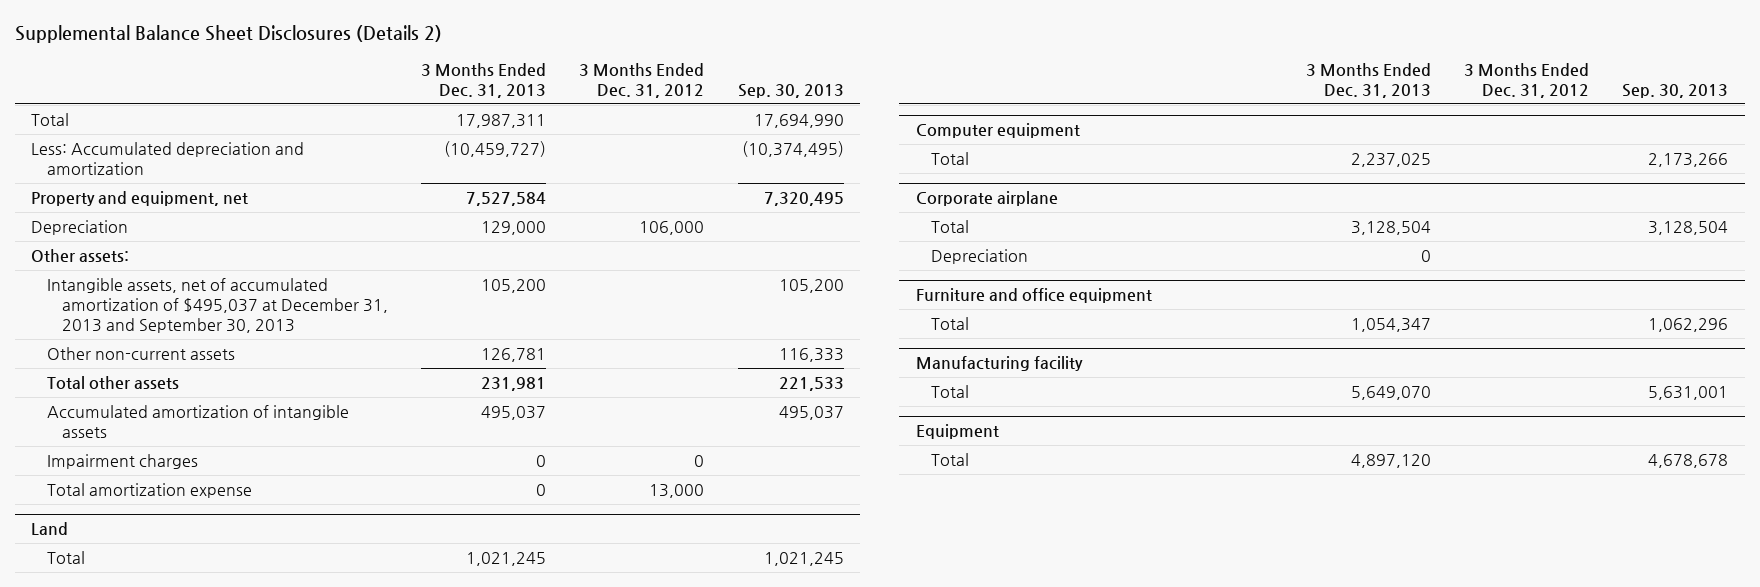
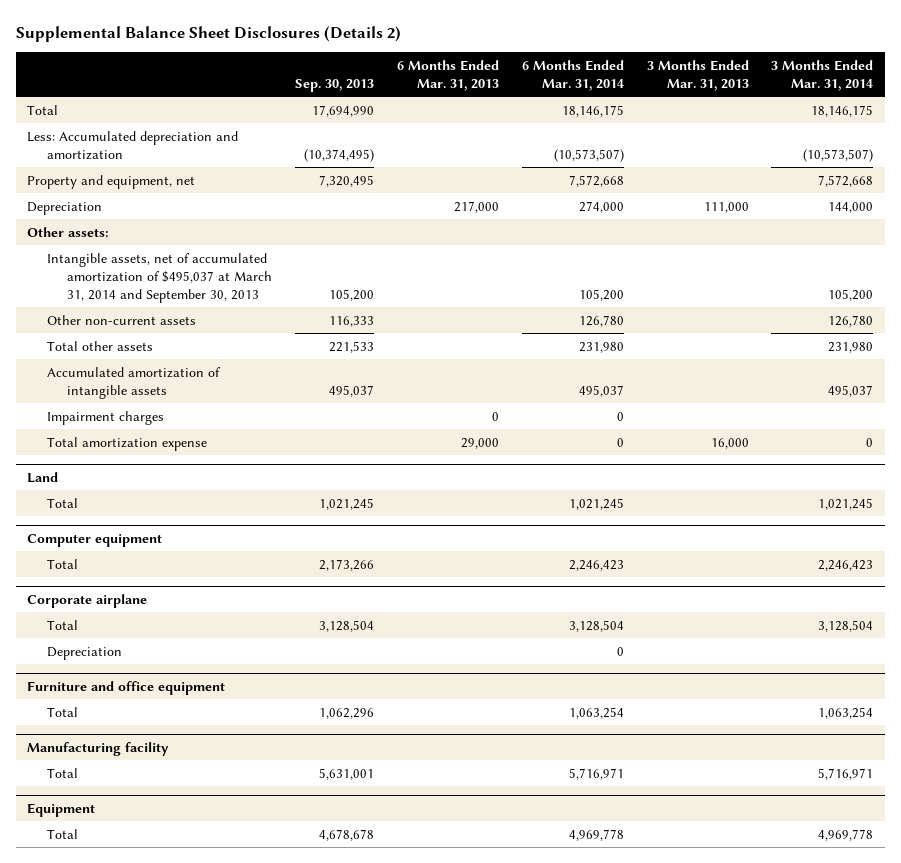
[421,62,547,98] 3 Months Ended Dec. 31, 2013 -> none
[579,62,705,98] 3 Months Ended Dec. 31, 2012 -> none
none -> [396,59,499,91] 6 Months Ended Mar. 31, 2013
none -> [521,59,624,91] 6 Months Ended Mar. 31, 2014
none -> [646,59,749,91] 3 Months Ended Mar. 31, 2013
none -> [771,59,874,91] 3 Months Ended Mar. 31, 2014
[46,277,388,333] Intangible assets, net of accumulated amortization of $495,037 at December 31, 2013 and September 30, 2013 -> [47,252,272,303] Intangible assets, net of accumulated amortization of $495,037 at March 31, 2014 and September 30, 2013

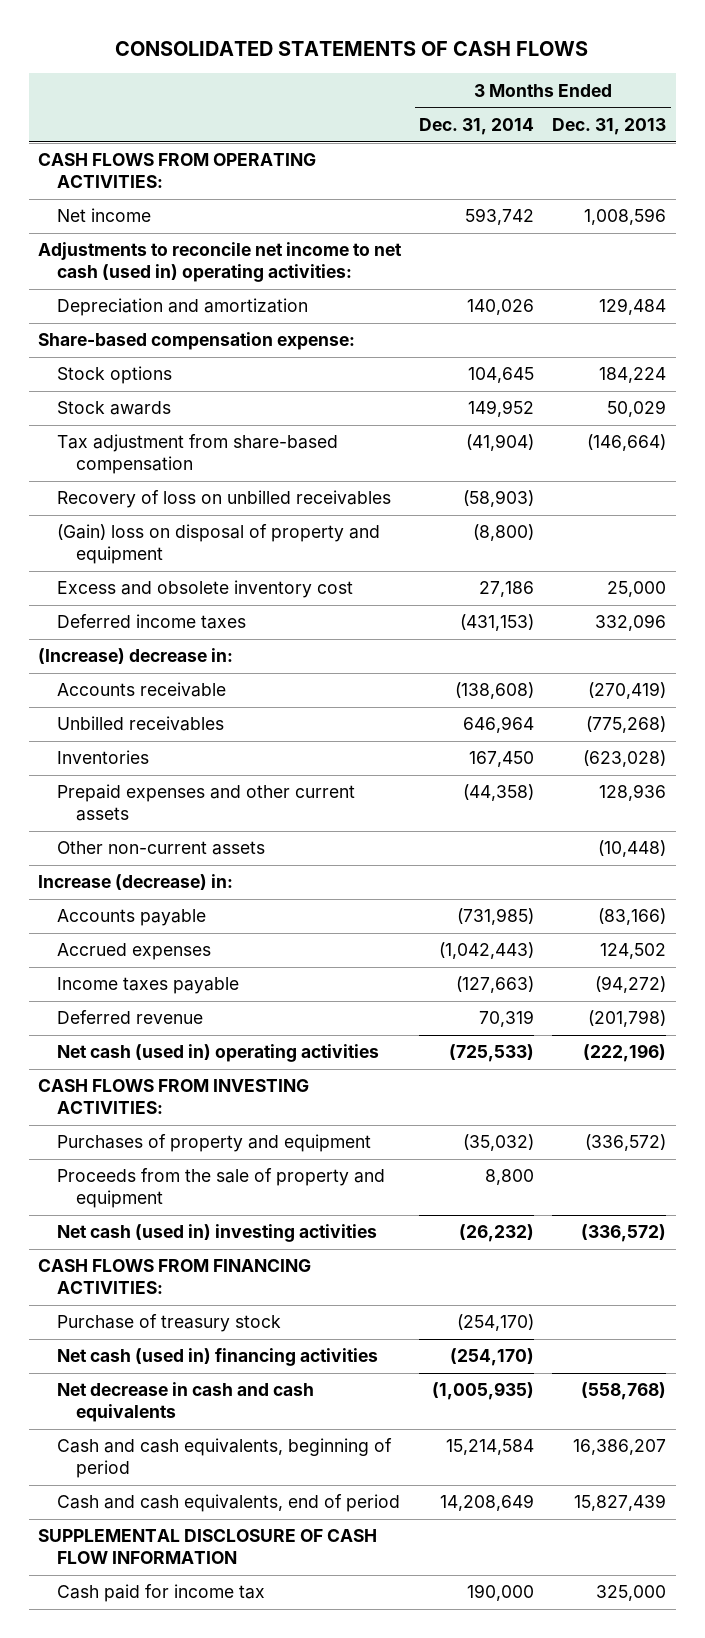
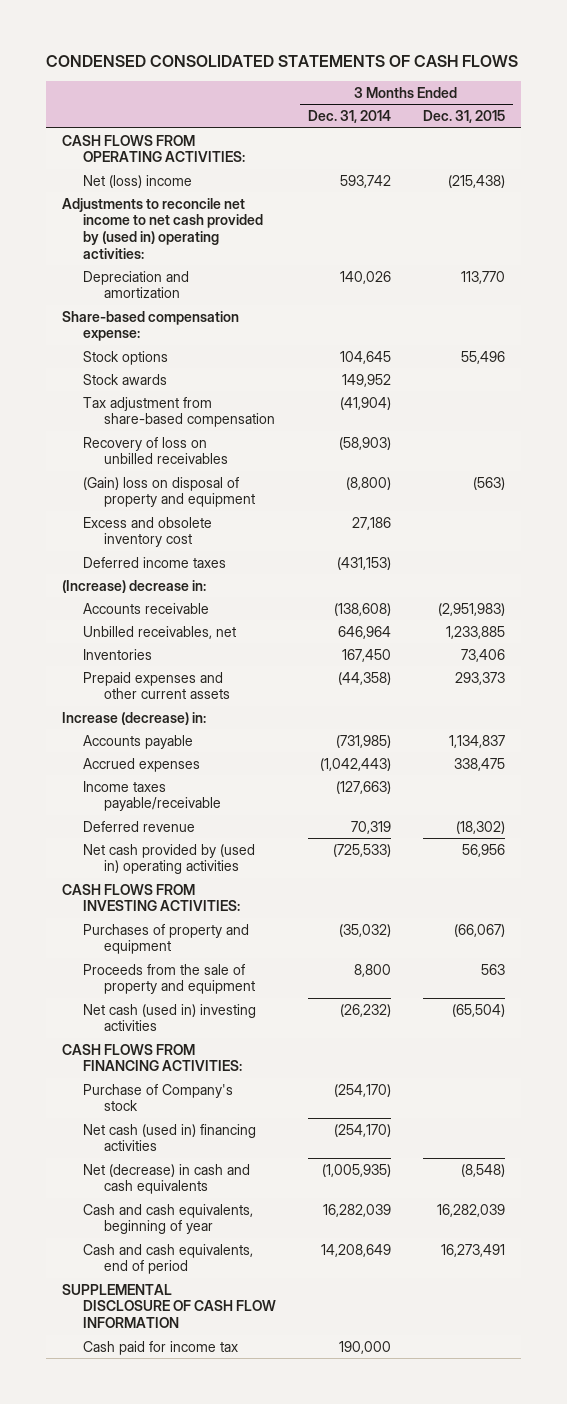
[115,40,589,56] CONSOLIDATED STATEMENTS OF CASH FLOWS -> [45,55,518,68] CONDENSED CONSOLIDATED STATEMENTS OF CASH FLOWS
[552,117,667,135] Dec. 31, 2013 -> none
none -> [422,110,505,124] Dec. 31, 2015
[57,208,152,223] Net income -> [83,174,193,188] Net (loss) income
[38,242,403,283] Adjustments to reconcile net income to net cash (used in) operating activities: -> [61,197,264,259] Adjustments to reconcile net income to net cash provided by (used in) operating activities:
[57,716,225,732] Unbilled receivables -> [83,625,237,639] Unbilled receivables, net
[57,841,266,856] Other non-current assets -> none
[57,977,240,995] Income taxes payable -> [83,780,222,812] Income taxes payable/receivable
[57,1044,380,1063] Net cash (used in) operating activities -> [83,843,256,875] Net cash provided by (used in) operating activities
[57,1314,282,1333] Purchase of treasury stock -> [83,1083,234,1112] Purchase of Company's stock
[57,1382,315,1423] Net decrease in cash and cash equivalents -> [83,1163,251,1195] Net (decrease) in cash and cash equivalents
[57,1438,393,1479] Cash and cash equivalents, beginning of period -> [83,1203,254,1235] Cash and cash equivalents, beginning of year
[446,1439,535,1456] 15,214,584 -> [322,1203,391,1217] 16,282,039

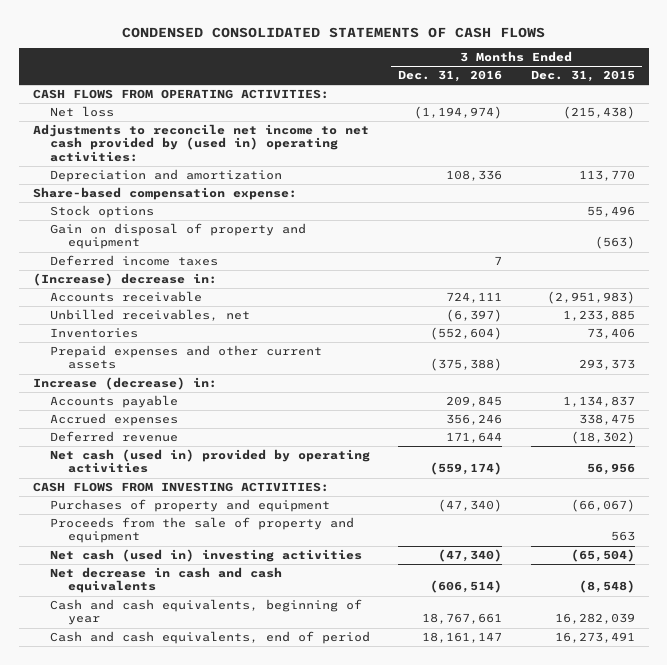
[307,110,391,124] Dec. 31, 2014 -> none
none -> [398,70,503,83] Dec. 31, 2016
[83,174,193,188] Net (loss) income -> [50,106,115,118] Net loss
[83,373,168,385] Stock awards -> none
[83,396,276,428] Tax adjustment from share-based compensation -> none
[83,436,229,465] Recovery of loss on unbilled receivables -> none
[83,516,213,548] Excess and obsolete inventory cost -> none
[83,476,256,508] (Gain) loss on disposal of property and equipment -> [50,223,307,250] Gain on disposal of property and equipment
[83,780,222,812] Income taxes payable/receivable -> none
[83,843,256,875] Net cash provided by (used in) operating activities -> [50,449,371,474] Net cash (used in) provided by operating activities
[61,1043,243,1072] CASH FLOWS FROM FINANCING ACTIVITIES: -> none
[83,1083,234,1112] Purchase of Company's stock -> none
[83,1123,257,1152] Net cash (used in) financing activities -> none
[83,1163,251,1195] Net (decrease) in cash and cash equivalents -> [50,567,283,594] Net decrease in cash and cash equivalents
[61,1283,277,1329] SUPPLEMENTAL DISCLOSURE OF CASH FLOW INFORMATION -> none
[83,1340,239,1355] Cash paid for income tax -> none

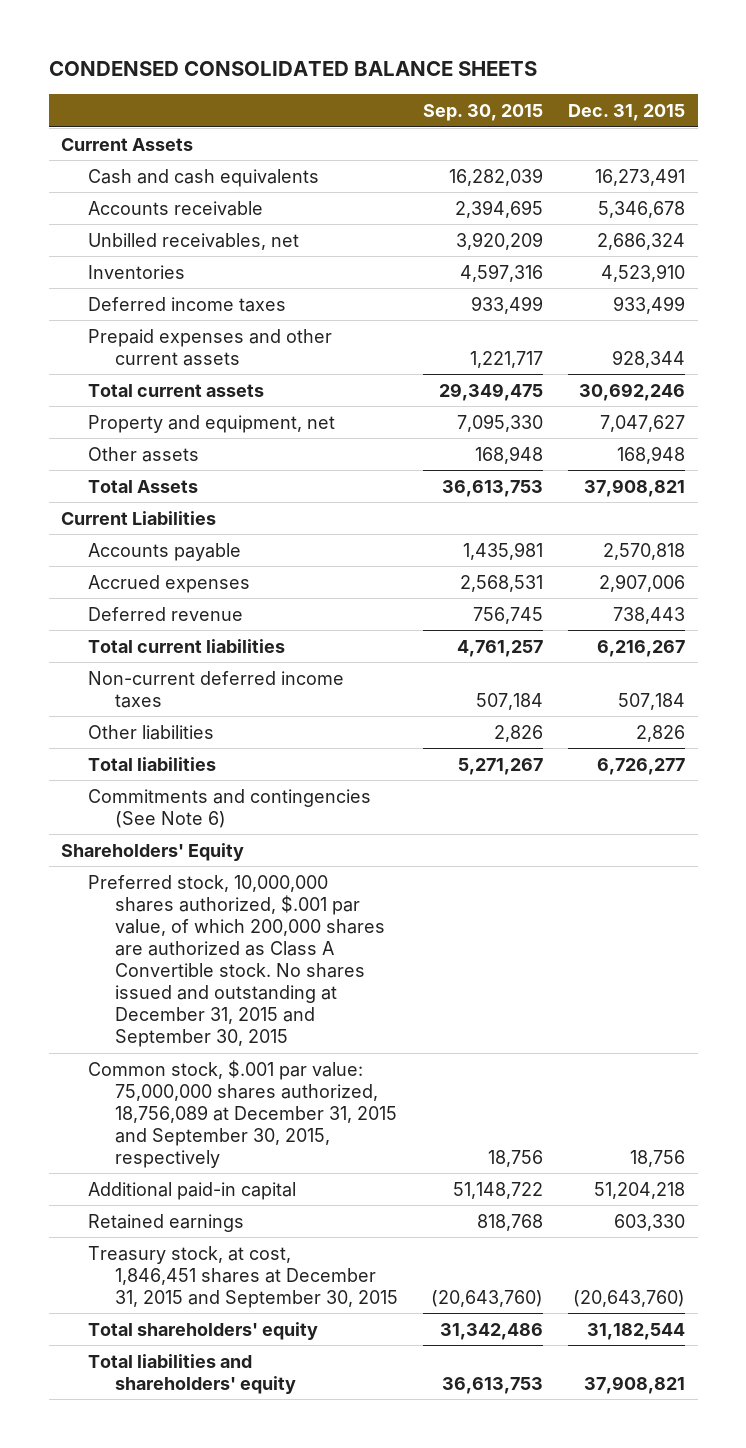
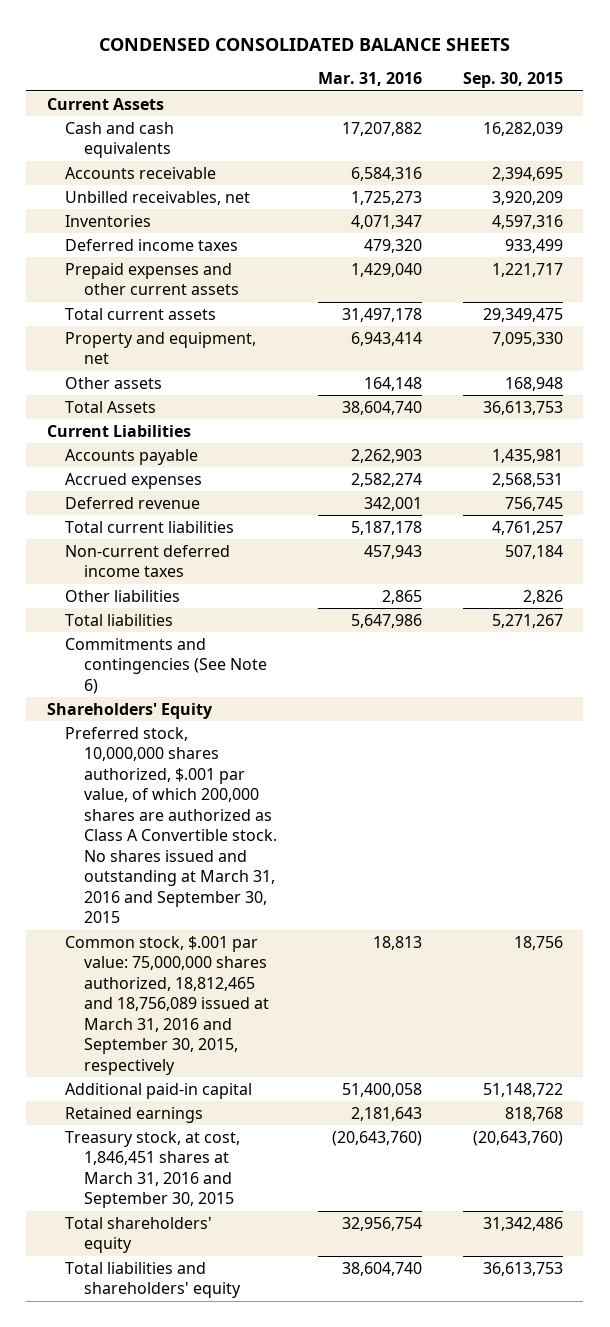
[568,103,686,121] Dec. 31, 2015 -> none
none -> [317,72,422,87] Mar. 31, 2016
[88,874,385,1048] Preferred stock, 10,000,000 shares authorized, $.001 par value, of which 200,000 shares are authorized as Class A Convertible stock. No shares issued and outstanding at December 31, 2015 and September 30, 2015 -> [65,726,277,924] Preferred stock, 10,000,000 shares authorized, $.001 par value, of which 200,000 shares are authorized as Class A Convertible stock. No shares issued and outstanding at March 31, 2016 and September 30, 2015
[88,1059,397,1168] Common stock, $.001 par value: 75,000,000 shares authorized, 18,756,089 at December 31, 2015 and September 30, 2015, respectively -> [65,935,269,1075] Common stock, $.001 par value: 75,000,000 shares authorized, 18,812,465 and 18,756,089 issued at March 31, 2016 and September 30, 2015, respectively
[88,1245,398,1308] Treasury stock, at cost, 1,846,451 shares at December 31, 2015 and September 30, 2015 -> [65,1130,241,1209] Treasury stock, at cost, 1,846,451 shares at March 31, 2016 and September 30, 2015

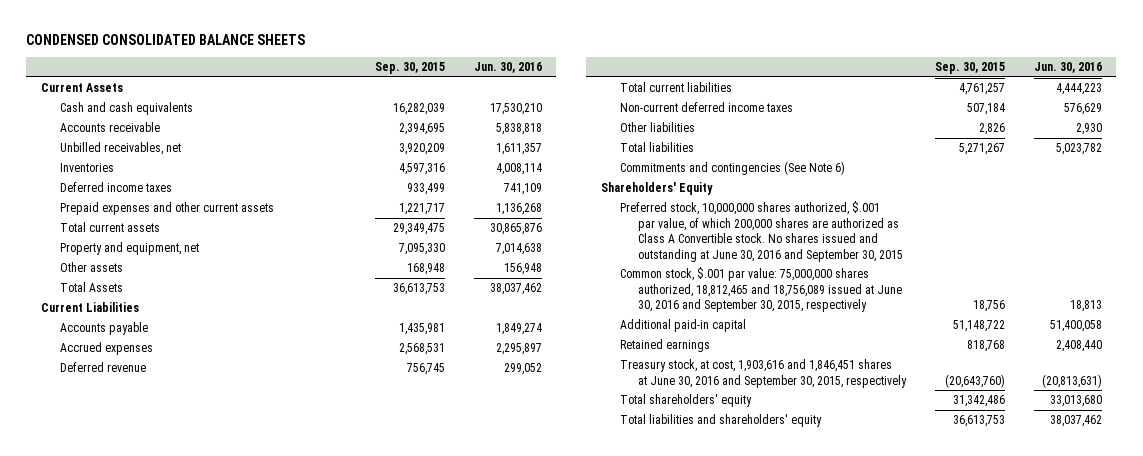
[317,72,422,87] Mar. 31, 2016 -> none
none -> [473,62,542,74] Jun. 30, 2016
[65,726,277,924] Preferred stock, 10,000,000 shares authorized, $.001 par value, of which 200,000 shares are authorized as Class A Convertible stock. No shares issued and outstanding at March 31, 2016 and September 30, 2015 -> [619,201,904,262] Preferred stock, 10,000,000 shares authorized, $.001 par value, of which 200,000 shares are authorized as Class A Convertible stock. No shares issued and outstanding at June 30, 2016 and September 30, 2015
[65,935,269,1075] Common stock, $.001 par value: 75,000,000 shares authorized, 18,812,465 and 18,756,089 issued at March 31, 2016 and September 30, 2015, respectively -> [619,267,903,313] Common stock, $.001 par value: 75,000,000 shares authorized, 18,812,465 and 18,756,089 issued at June 30, 2016 and September 30, 2015, respectively
[65,1130,241,1209] Treasury stock, at cost, 1,846,451 shares at March 31, 2016 and September 30, 2015 -> [619,359,908,388] Treasury stock, at cost, 1,903,616 and 1,846,451 shares at June 30, 2016 and September 30, 2015, respectively

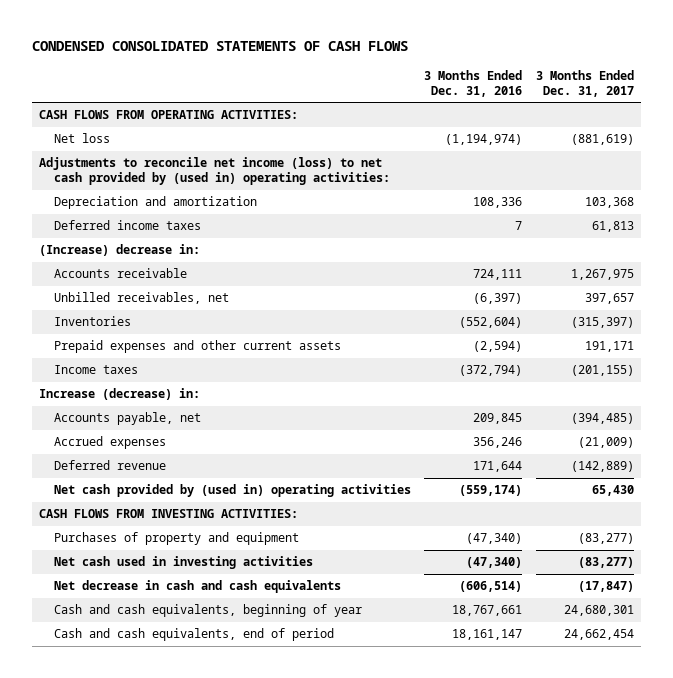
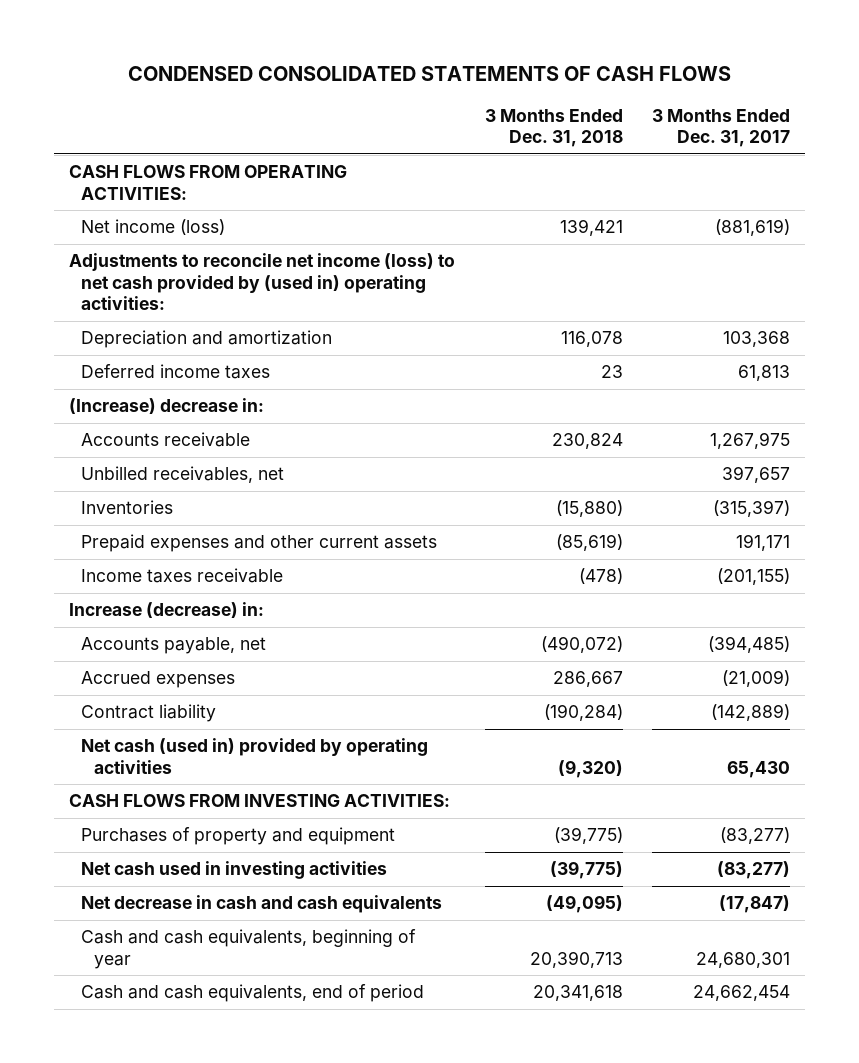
[424,69,523,97] 3 Months Ended Dec. 31, 2016 -> none
none -> [484,108,623,148] 3 Months Ended Dec. 31, 2018
[53,133,110,144] Net loss -> [81,219,226,236] Net income (loss)
[53,365,138,375] Income taxes -> [81,568,284,584] Income taxes receivable
[53,460,166,471] Deferred revenue -> [81,704,217,723] Contract liability
[53,484,411,498] Net cash provided by (used in) operating activities -> [81,738,429,774] Net cash (used in) provided by operating activities

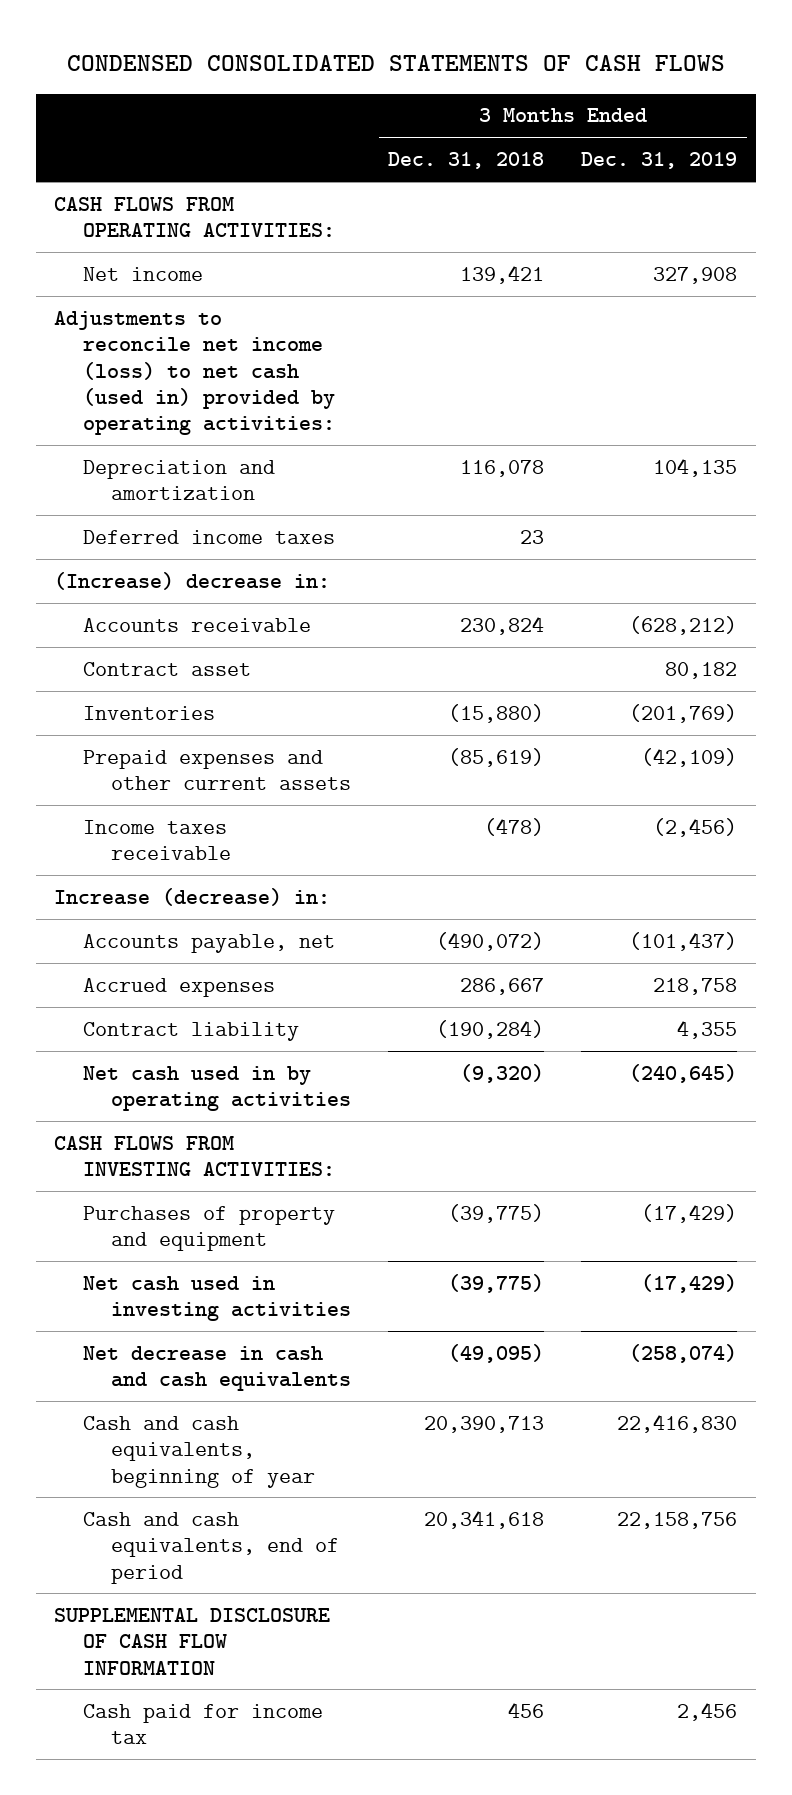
[652,108,791,148] 3 Months Ended Dec. 31, 2017 -> none
none -> [581,152,738,170] Dec. 31, 2019
[81,219,226,236] Net income (loss) -> [82,266,203,281] Net income
[68,253,455,311] Adjustments to reconcile net income (loss) to net cash provided by (used in) operating activities: -> [54,310,335,436] Adjustments to reconcile net income (loss) to net cash (used in) provided by operating activities:
[81,466,285,484] Unbilled receivables, net -> none
none -> [82,661,251,676] Contract asset
[81,738,429,774] Net cash (used in) provided by operating activities -> [82,1065,351,1112] Net cash used in by operating activities
none -> [54,1607,331,1675] SUPPLEMENTAL DISCLOSURE OF CASH FLOW INFORMATION
none -> [82,1703,323,1745] Cash paid for income tax

